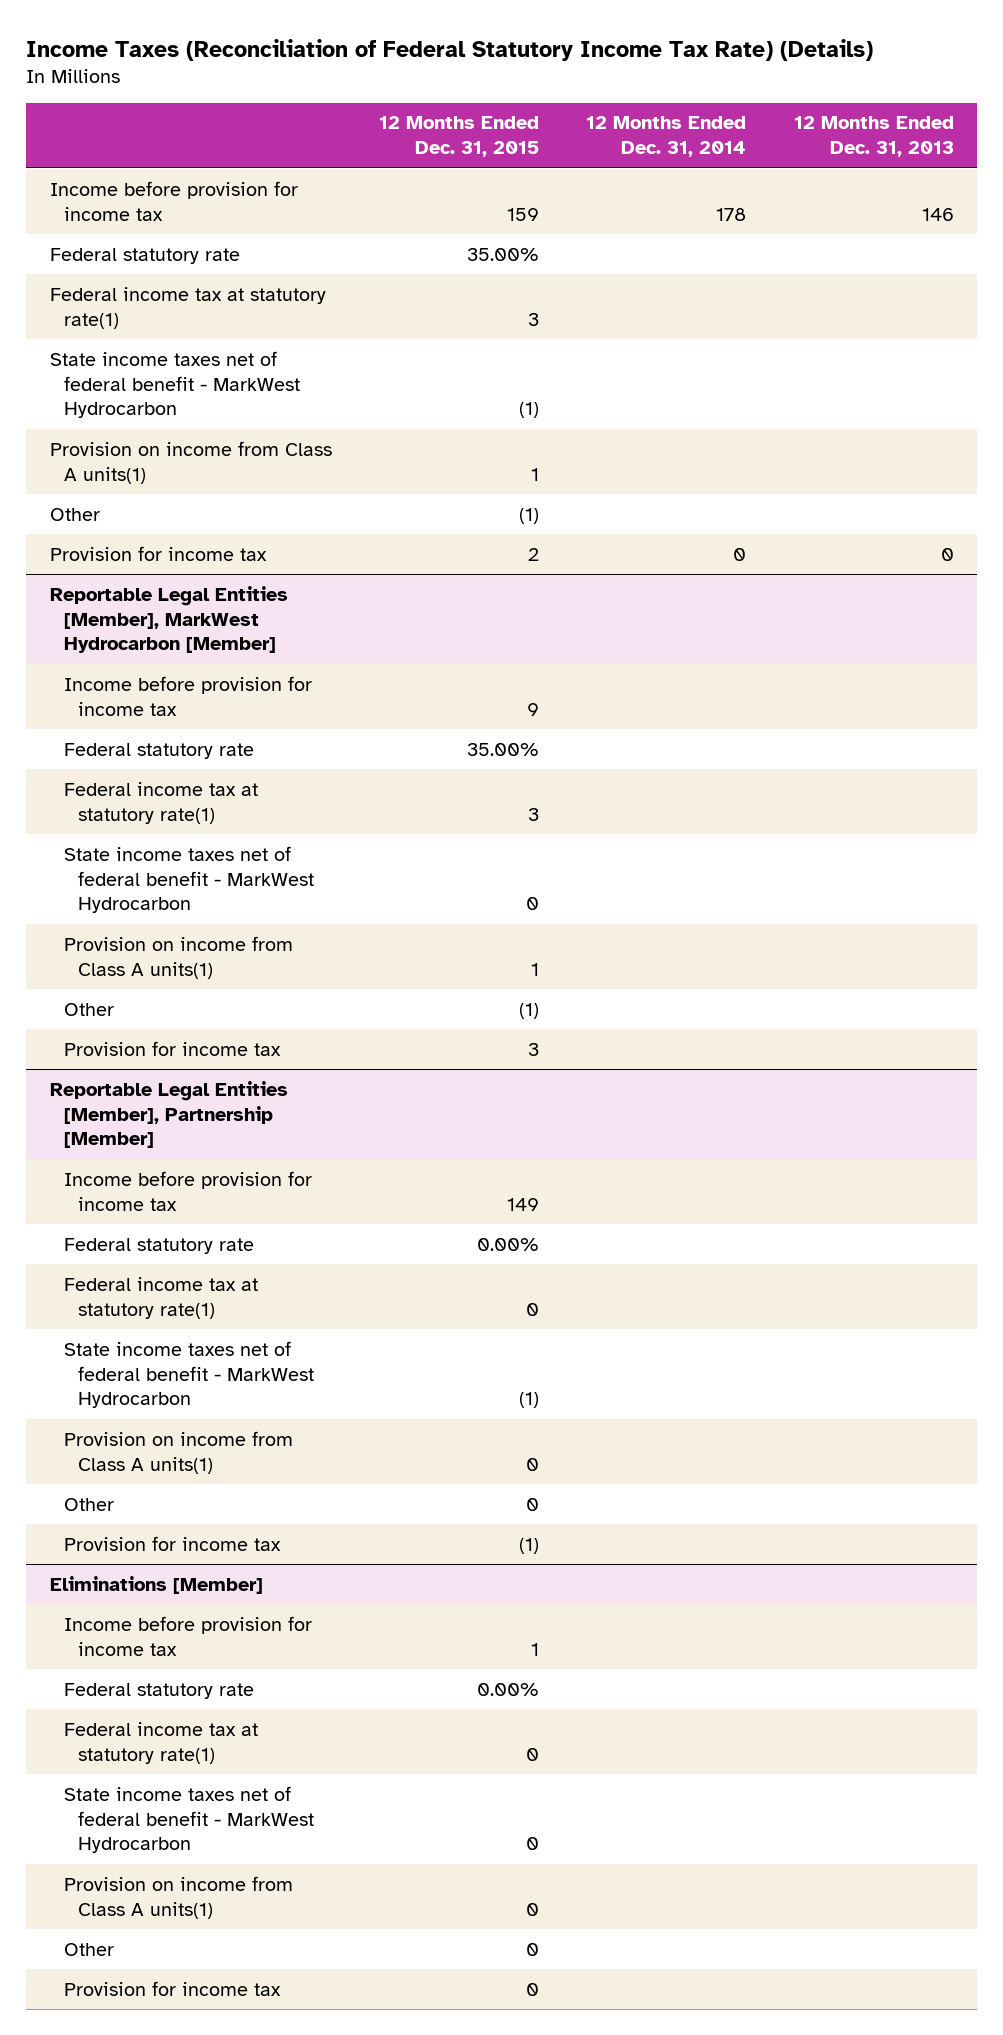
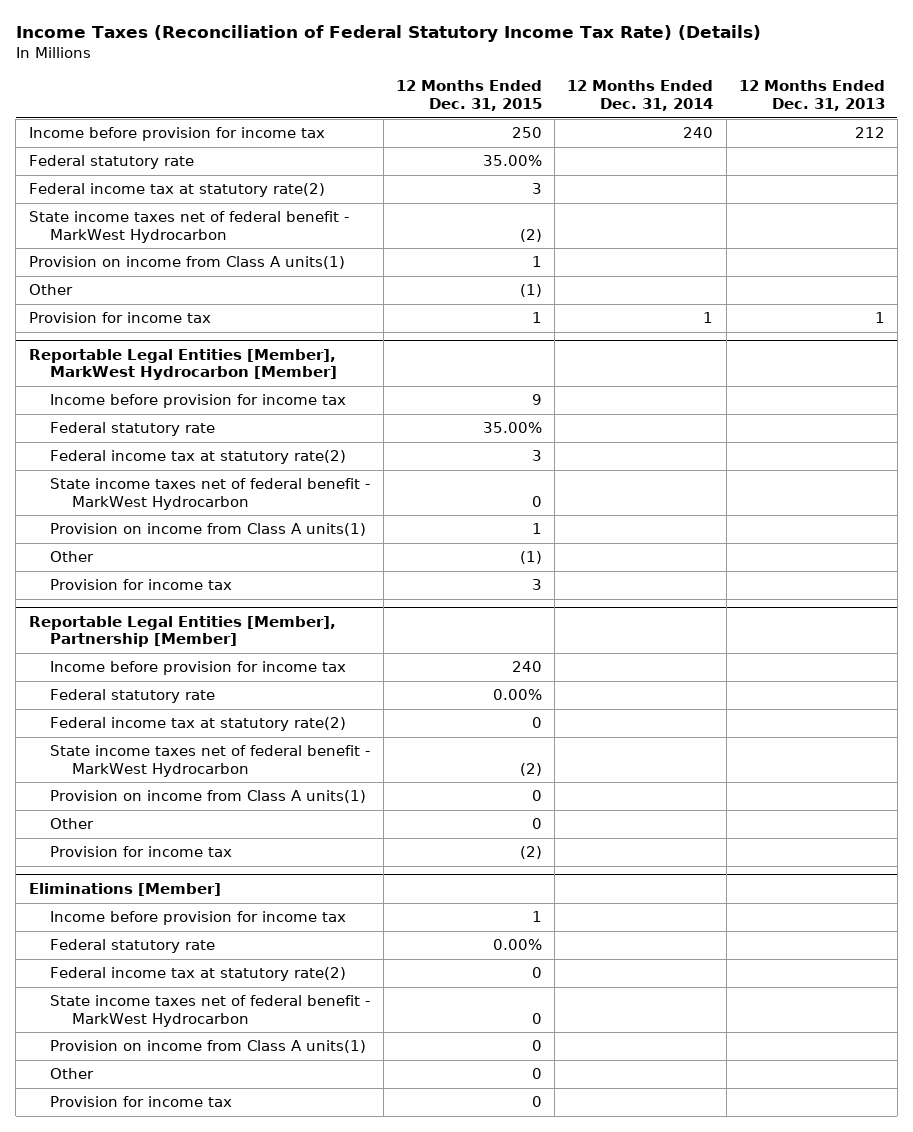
[507,207,540,221] 159 -> [511,127,542,139] 250
[716,207,747,221] 178 -> [683,127,714,139] 240
[921,207,954,221] 146 -> [854,127,885,139] 212
[49,286,326,329] Federal income tax at statutory rate(1) -> [28,183,325,198] Federal income tax at statutory rate(2)
[519,402,540,419] (1) -> [519,228,542,242] (2)
[528,547,540,561] 2 -> [531,312,542,324] 1
[733,547,747,561] 0 -> [703,312,714,324] 1
[940,547,954,561] 0 -> [874,312,885,324] 1
[63,781,258,824] Federal income tax at statutory rate(1) -> [50,450,347,465] Federal income tax at statutory rate(2)
[507,1197,540,1211] 149 -> [511,661,542,673] 240
[63,1276,258,1319] Federal income tax at statutory rate(1) -> [50,717,347,732] Federal income tax at statutory rate(2)
[519,1392,540,1409] (1) -> [519,762,542,776] (2)
[519,1537,540,1554] (1) -> [519,846,542,860] (2)
[63,1721,258,1764] Federal income tax at statutory rate(1) -> [50,967,347,982] Federal income tax at statutory rate(2)

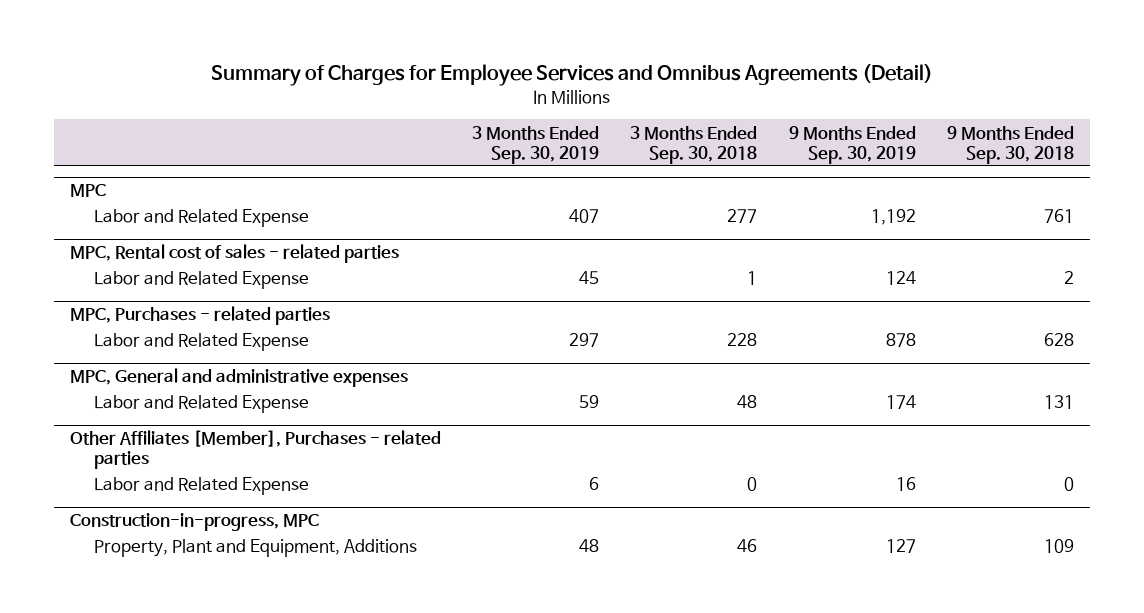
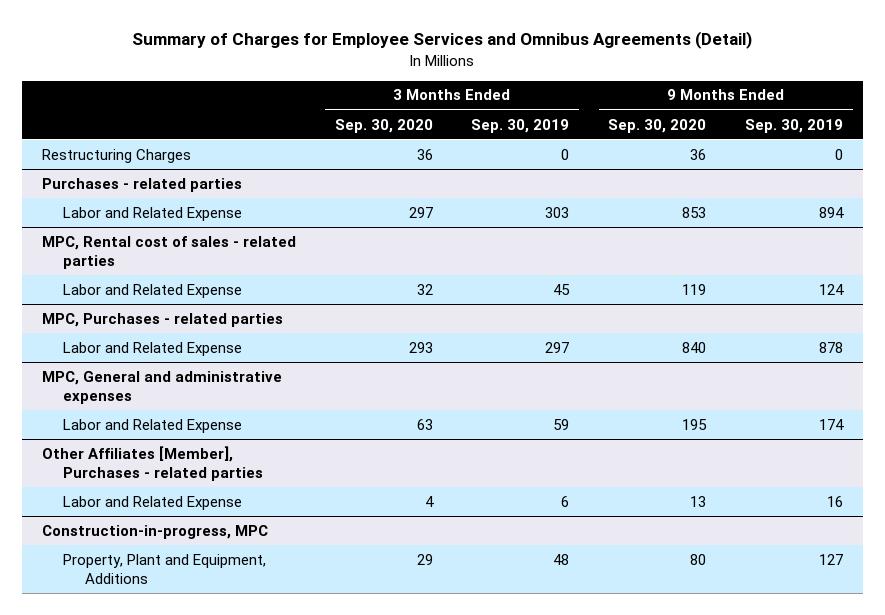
[630,125,758,164] 3 Months Ended Sep. 30, 2018 -> none
[947,125,1075,164] 9 Months Ended Sep. 30, 2018 -> none
none -> [334,118,433,133] Sep. 30, 2020
none -> [608,118,707,133] Sep. 30, 2020
[69,184,106,198] MPC -> none
none -> [41,148,191,163] Restructuring Charges
none -> [41,177,242,192] Purchases - related parties
[568,209,599,224] 407 -> [545,206,570,218] 303
[870,209,916,226] 1,192 -> [819,206,845,218] 894

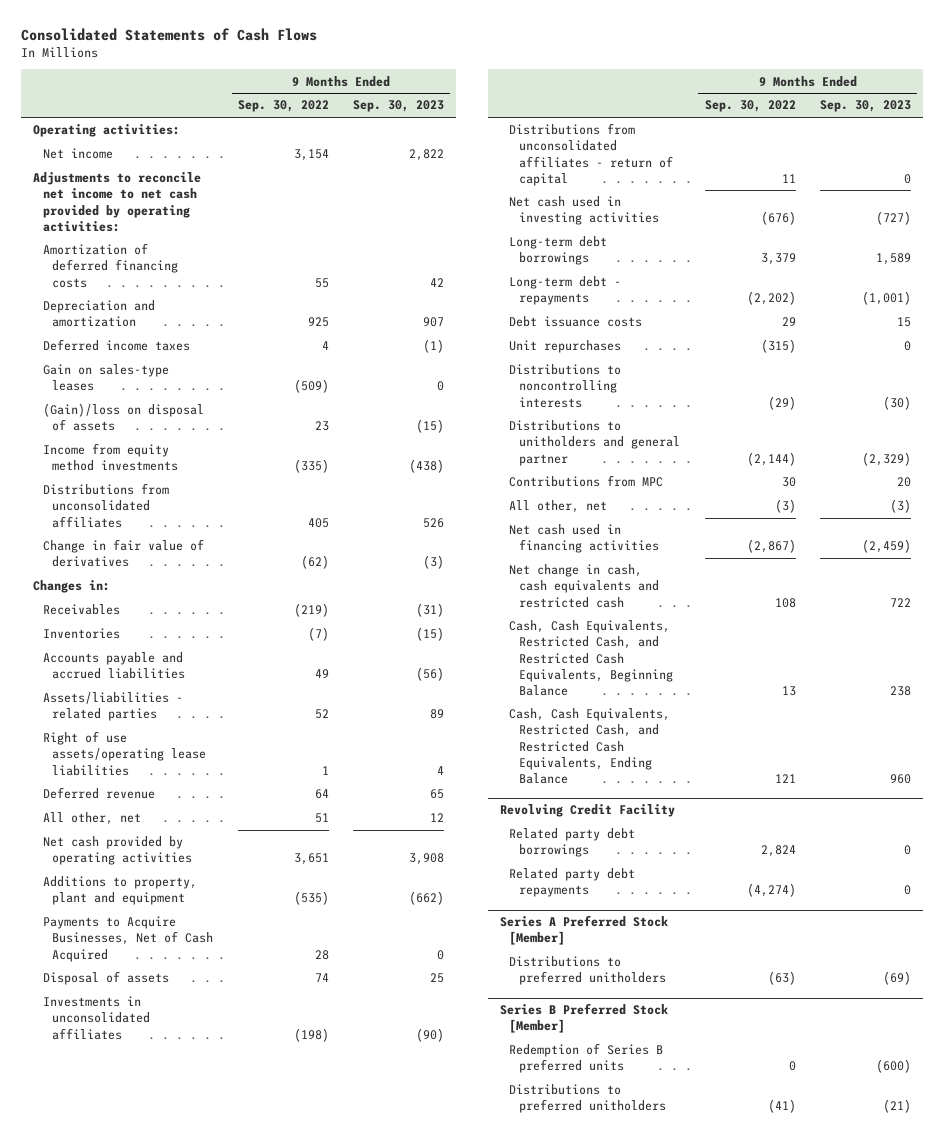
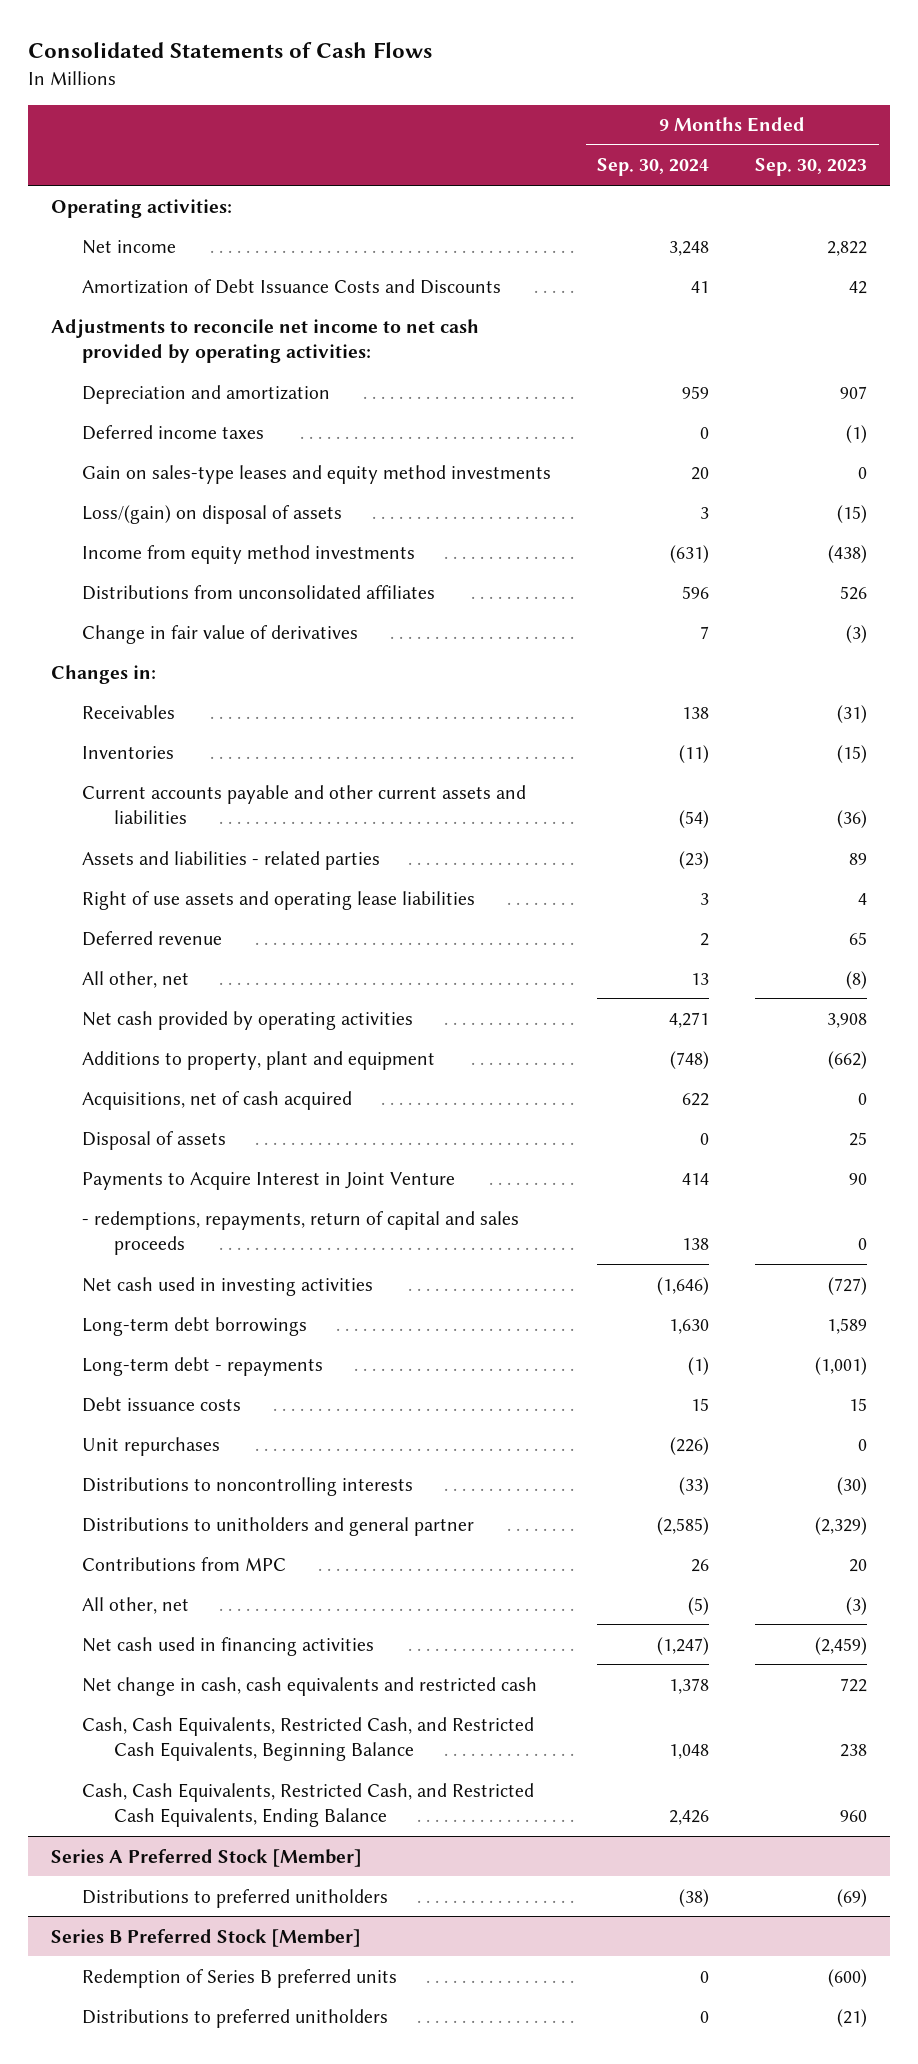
[237,100,329,113] Sep. 30, 2022 -> none
none -> [597,158,710,177] Sep. 30, 2024
none -> [82,278,502,294] Amortization of Debt Issuance Costs and Discounts
[42,243,179,288] Amortization of deferred financing costs -> none
[42,364,169,392] Gain on sales-type leases -> [82,464,552,484] Gain on sales-type leases and equity method investments
[42,403,204,432] (Gain)/loss on disposal of assets -> [82,504,343,524] Loss/(gain) on disposal of assets
[42,652,186,680] Accounts payable and accrued liabilities -> [82,784,527,824] Current accounts payable and other current assets and liabilities
[416,667,445,682] (56) -> [837,809,868,828] (36)
[42,692,183,722] Assets/liabilities - related parties -> [82,850,381,870] Assets and liabilities - related parties
[42,731,207,776] Right of use assets/operating lease liabilities -> [82,890,476,910] Right of use assets and operating lease liabilities
[430,813,445,823] 12 -> [846,970,868,989] (8)
[42,916,214,962] Payments to Acquire Businesses, Net of Cash Acquired -> [82,1090,353,1110] Acquisitions, net of cash acquired
[42,996,151,1040] Investments in unconsolidated affiliates -> none
none -> [82,1171,456,1190] Payments to Acquire Interest in Joint Venture
[509,123,674,186] Distributions from unconsolidated affiliates - return of capital -> [82,1210,520,1255] - redemptions, repayments, return of capital and sales proceeds
[499,804,675,818] Revolving Credit Facility -> none
[509,828,636,858] Related party debt borrowings -> none
[509,868,636,898] Related party debt repayments -> none

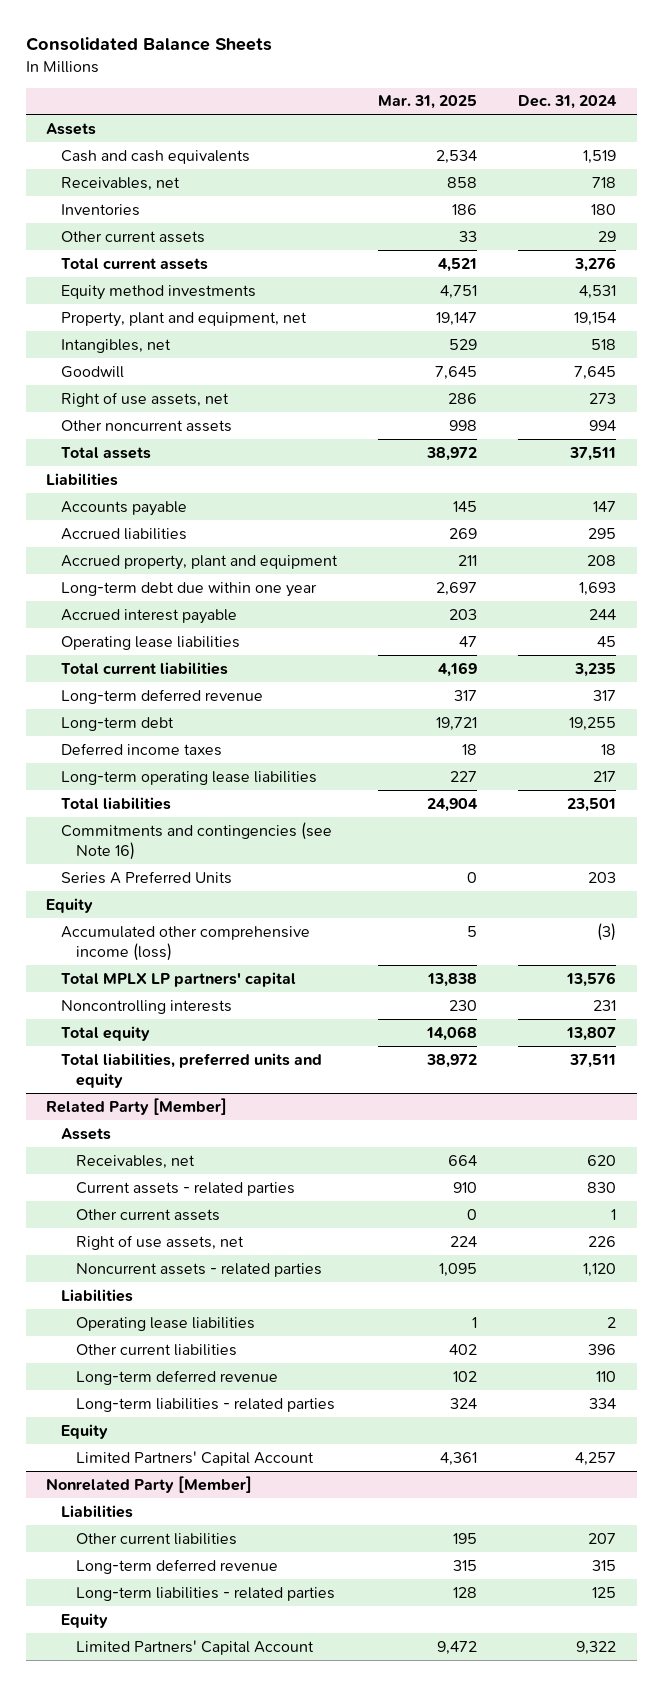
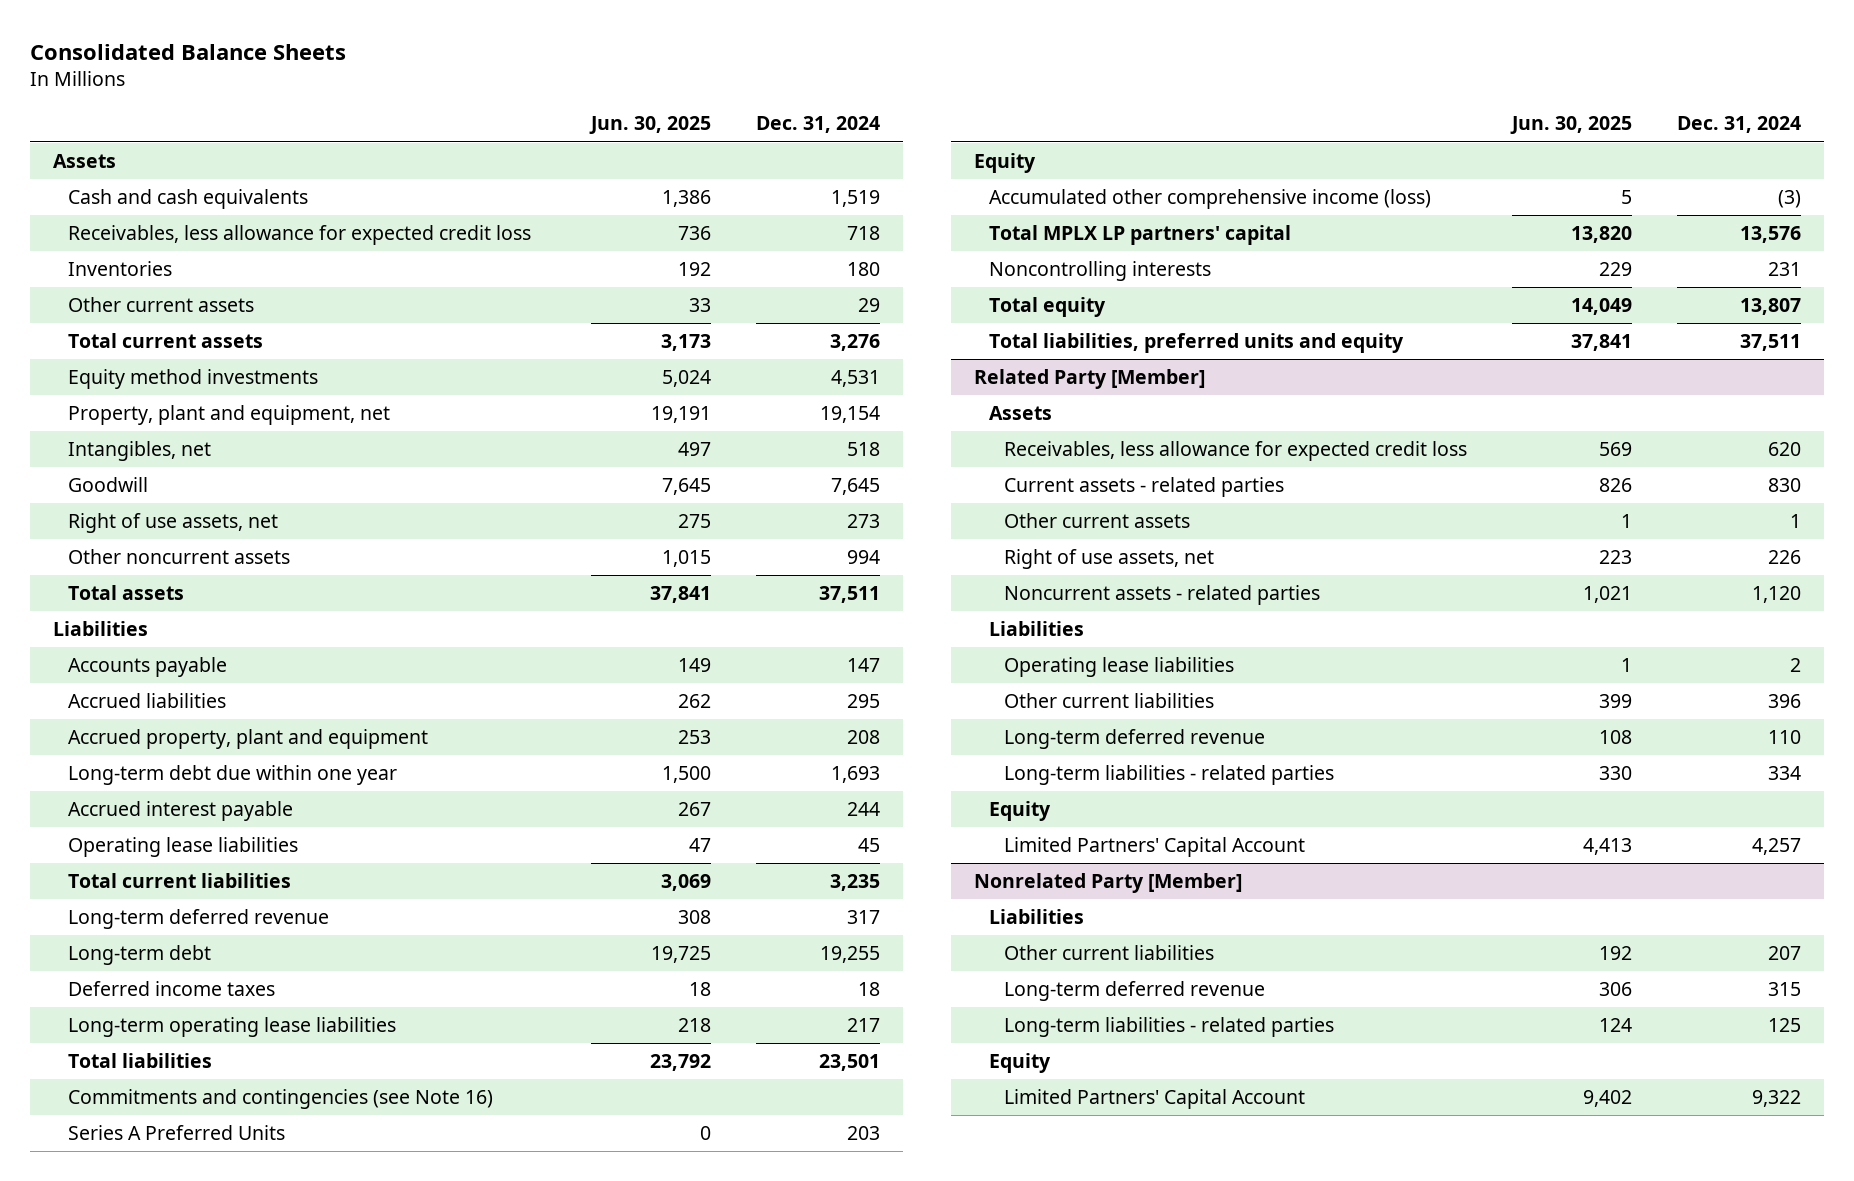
[378,95,478,110] Mar. 31, 2025 -> none
none -> [588,116,711,135] Jun. 30, 2025
[61,176,181,191] Receivables, net -> [67,225,531,246] Receivables, less allowance for expected credit loss
[76,1154,196,1169] Receivables, net -> [1003,441,1467,462] Receivables, less allowance for expected credit loss

